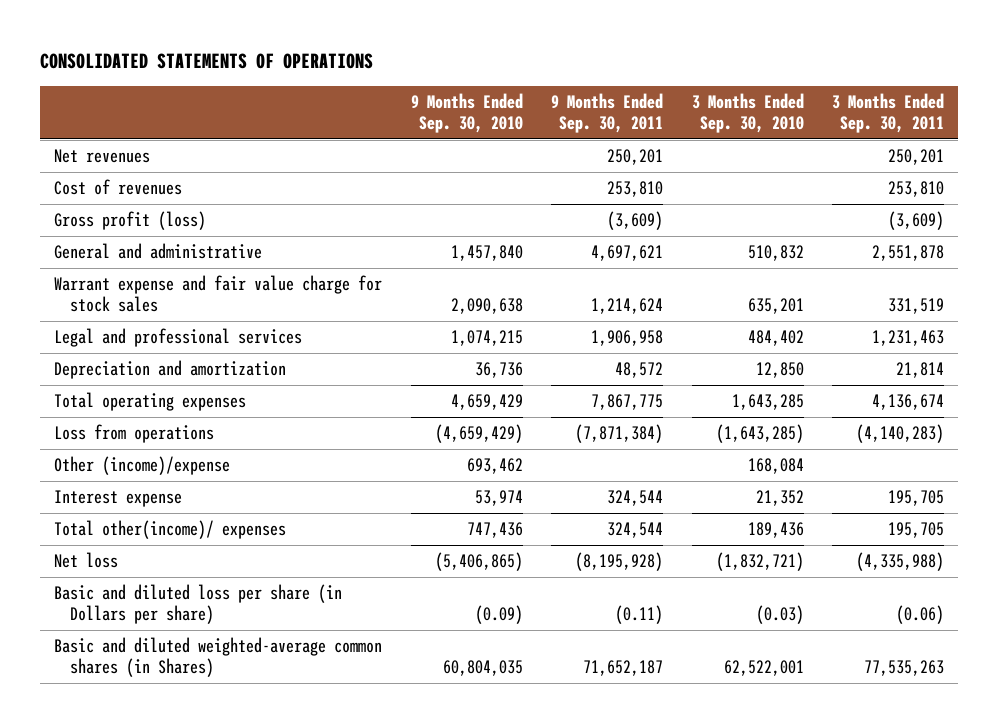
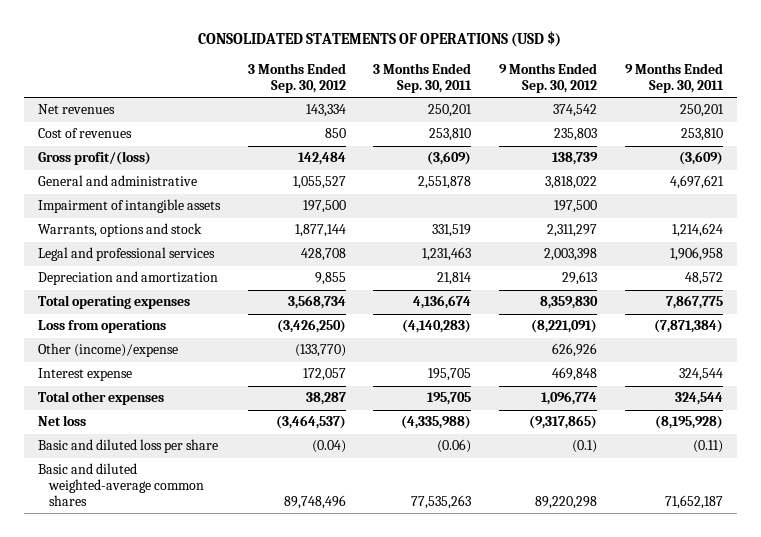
[39,52,373,69] CONSOLIDATED STATEMENTS OF OPERATIONS -> [198,31,562,48] CONSOLIDATED STATEMENTS OF OPERATIONS (USD $)
[410,93,523,134] 9 Months Ended Sep. 30, 2010 -> none
[691,93,804,134] 3 Months Ended Sep. 30, 2010 -> none
none -> [247,62,346,93] 3 Months Ended Sep. 30, 2012
none -> [499,62,598,93] 9 Months Ended Sep. 30, 2012
[54,211,207,231] Gross profit (loss) -> [37,151,151,166] Gross profit/(loss)
none -> [37,199,221,214] Impairment of intangible assets
[54,275,383,313] Warrant expense and fair value charge for stock sales -> [37,223,202,238] Warrants, options and stock
[54,520,287,540] Total other(income)/ expenses -> [37,391,164,406] Total other expenses
[54,584,343,625] Basic and diluted loss per share (in Dollars per share) -> [37,439,218,454] Basic and diluted loss per share
[54,637,383,678] Basic and diluted weighted-average common shares (in Shares) -> [37,463,205,506] Basic and diluted weighted-average common shares

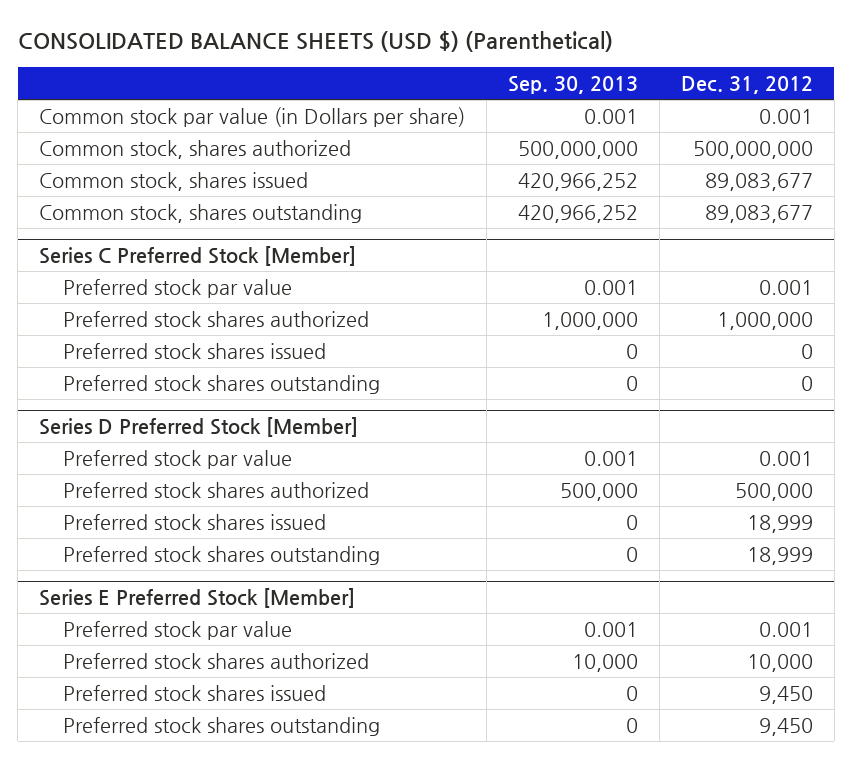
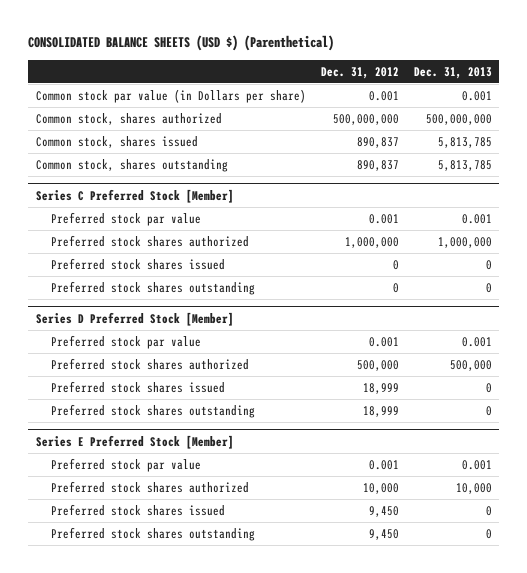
[508,75,639,94] Sep. 30, 2013 -> none
none -> [413,66,492,79] Dec. 31, 2013
[705,172,814,191] 89,083,677 -> [356,136,399,148] 890,837
[705,204,814,223] 89,083,677 -> [356,159,399,171] 890,837

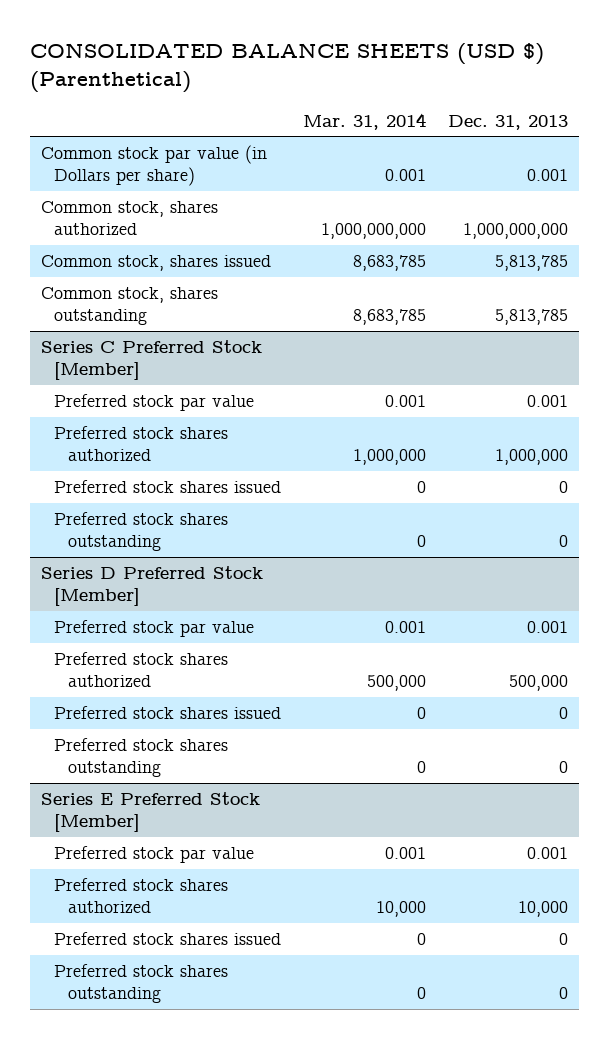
[320,66,399,79] Dec. 31, 2012 -> none
none -> [303,112,427,130] Mar. 31, 2014
[425,113,492,125] 500,000,000 -> [462,223,568,240] 1,000,000,000

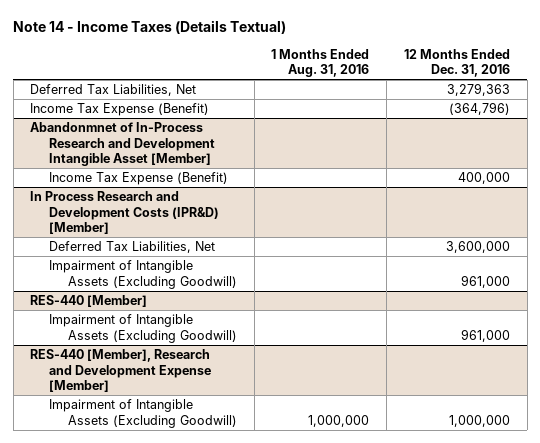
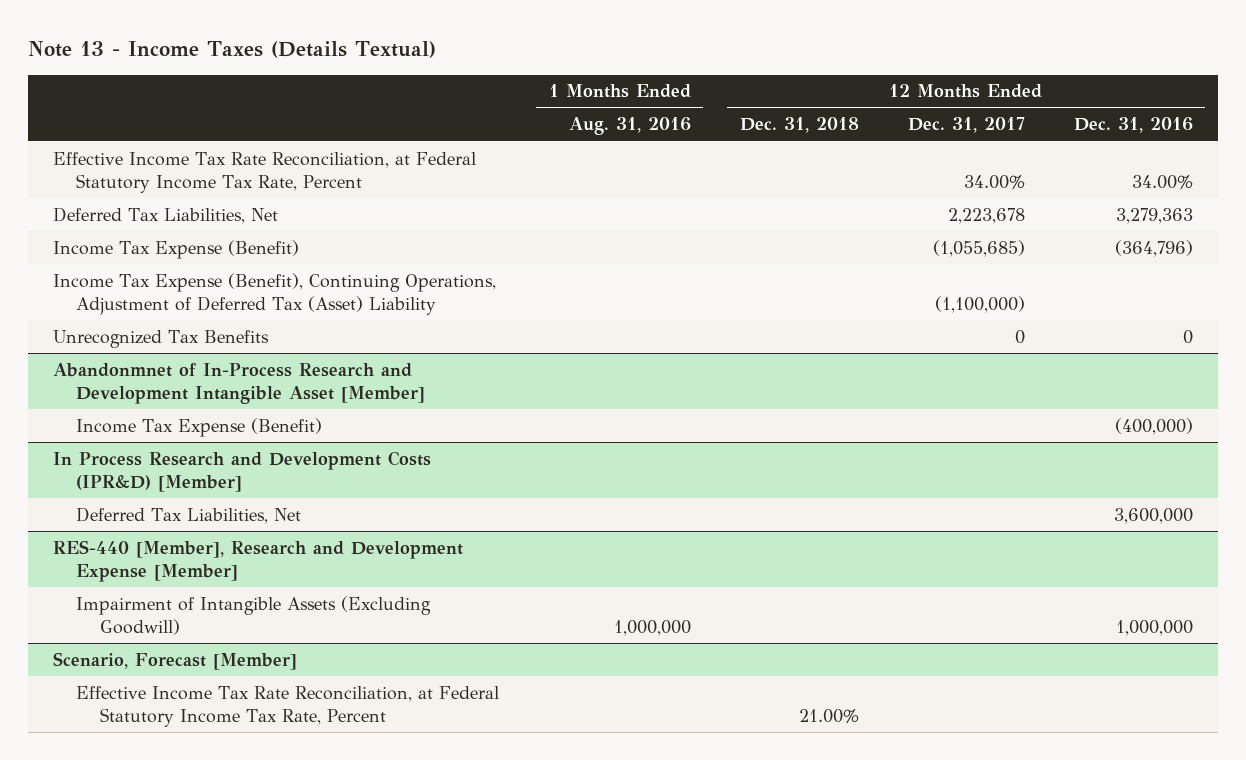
[13,20,287,35] Note 14 - Income Taxes (Details Textual) -> [28,41,437,59] Note 13 - Income Taxes (Details Textual)
none -> [739,117,859,134] Dec. 31, 2018
none -> [907,117,1025,134] Dec. 31, 2017
none -> [52,151,476,193] Effective Income Tax Rate Reconciliation, at Federal Statutory Income Tax Rate, Percent
none -> [52,272,496,315] Income Tax Expense (Benefit), Continuing Operations, Adjustment of Deferred Tax (Asset) Liability
none -> [52,329,269,348] Unrecognized Tax Benefits
[457,172,510,185] 400,000 -> [1115,417,1194,435] (400,000)
[49,260,237,289] Impairment of Intangible Assets (Excluding Goodwill) -> none
[30,295,148,308] RES-440 [Member] -> none
[49,314,237,343] Impairment of Intangible Assets (Excluding Goodwill) -> none
none -> [52,651,297,670] Scenario, Forecast [Member]
none -> [76,685,500,727] Effective Income Tax Rate Reconciliation, at Federal Statutory Income Tax Rate, Percent

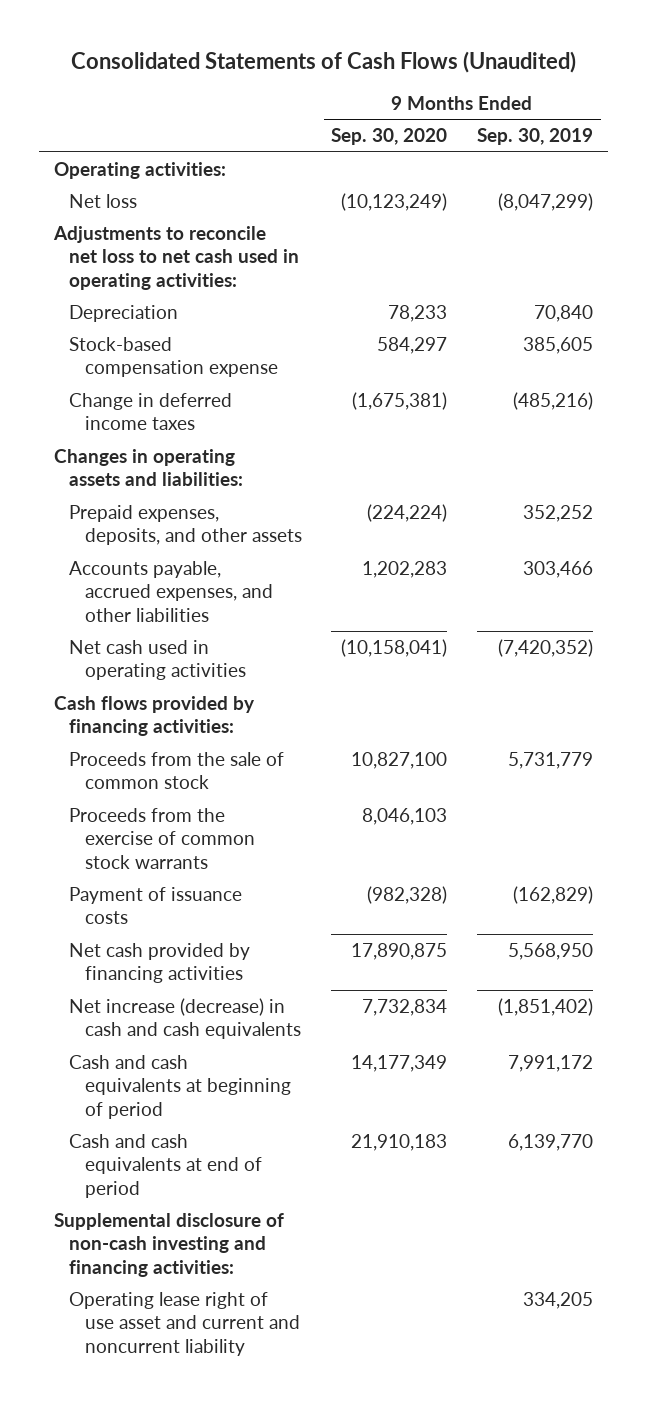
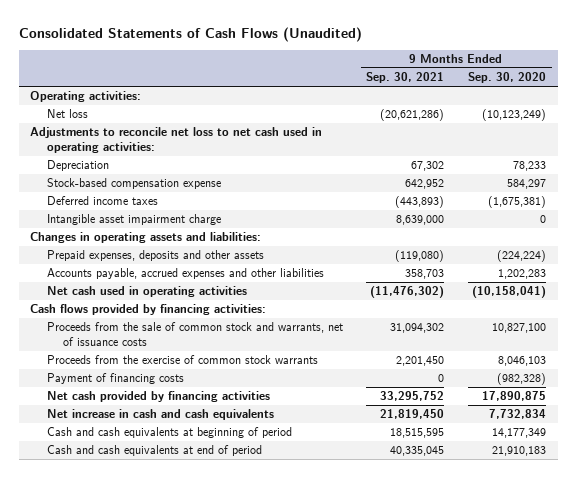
[477,128,594,146] Sep. 30, 2019 -> none
none -> [366,72,445,84] Sep. 30, 2021
[69,392,233,431] Change in deferred income taxes -> [46,196,158,206] Deferred income taxes
none -> [46,214,221,226] Intangible asset impairment charge
[69,504,302,546] Prepaid expenses, deposits, and other assets -> [46,250,264,262] Prepaid expenses, deposits and other assets
[69,560,273,622] Accounts payable, accrued expenses, and other liabilities -> [46,268,324,280] Accounts payable, accrued expenses and other liabilities
[69,751,285,790] Proceeds from the sale of common stock -> [46,322,343,347] Proceeds from the sale of common stock and warrants, net of issuance costs
[69,886,243,925] Payment of issuance costs -> [46,373,184,385] Payment of financing costs
[69,997,301,1040] Net increase (decrease) in cash and cash equivalents -> [46,409,274,421] Net increase in cash and cash equivalents
[54,1212,285,1277] Supplemental disclosure of non-cash investing and financing activities: -> none
[69,1291,300,1356] Operating lease right of use asset and current and noncurrent liability -> none

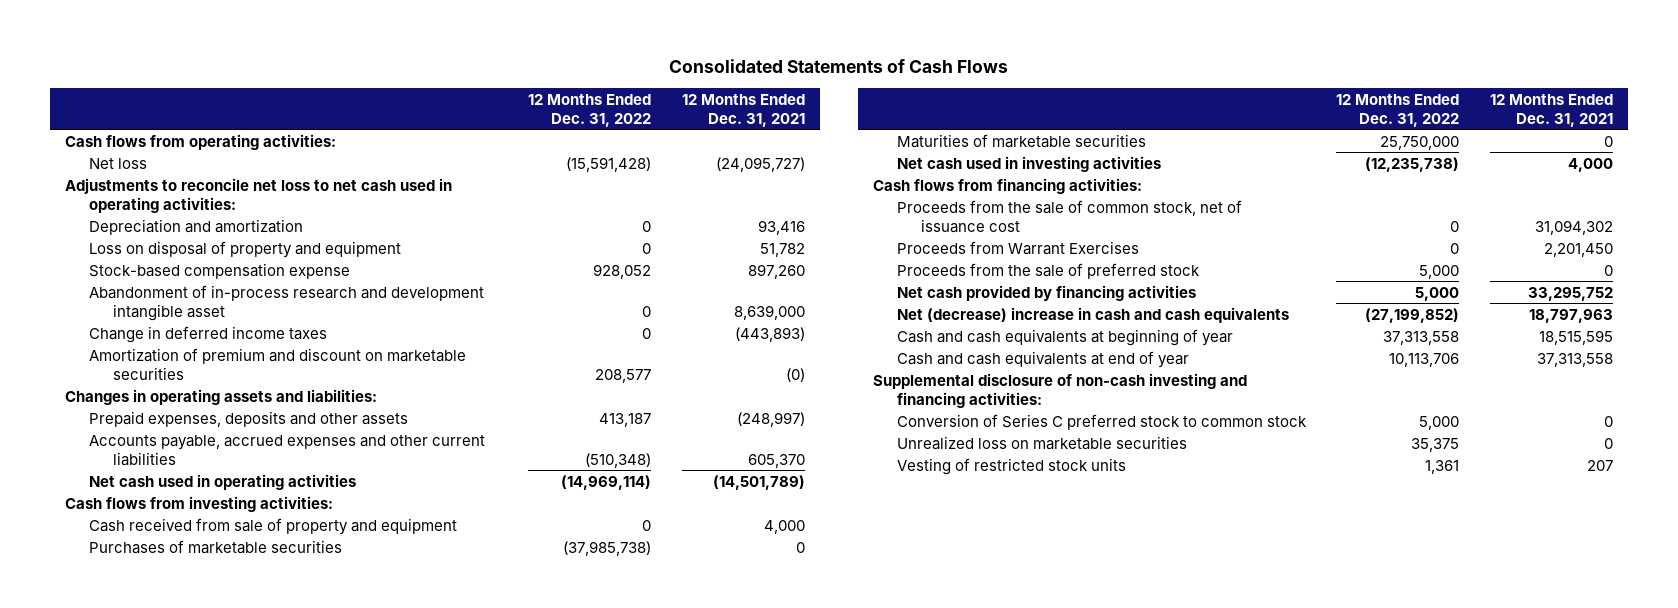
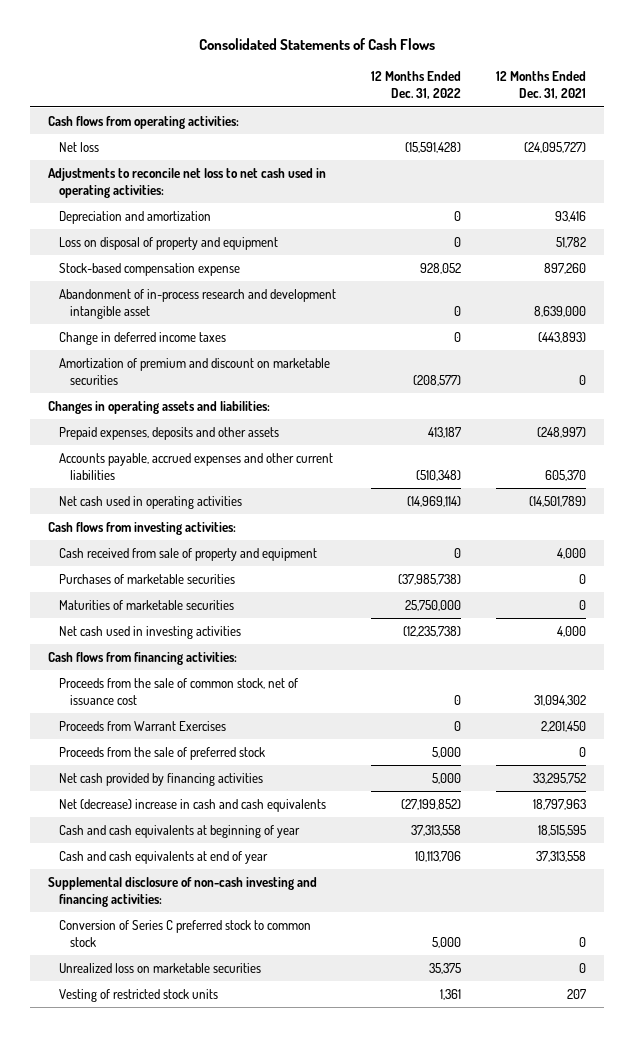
[595,368,652,383] 208,577 -> [413,374,462,386] (208,577)
[785,367,805,382] (0) -> [579,374,587,385] 0

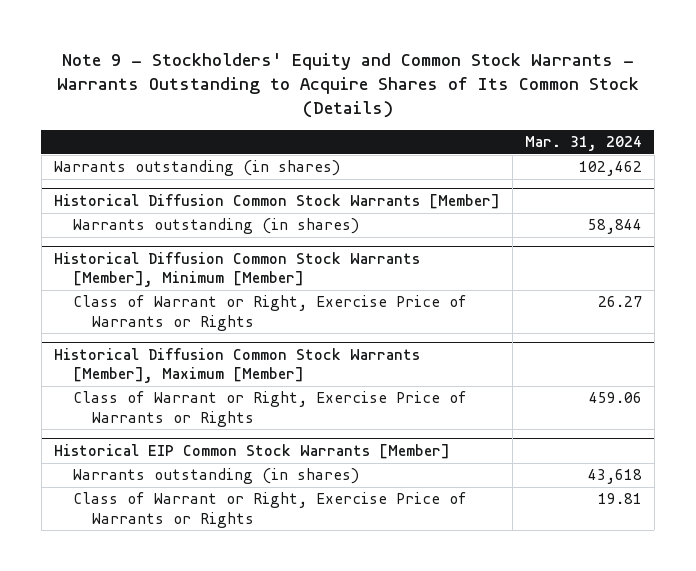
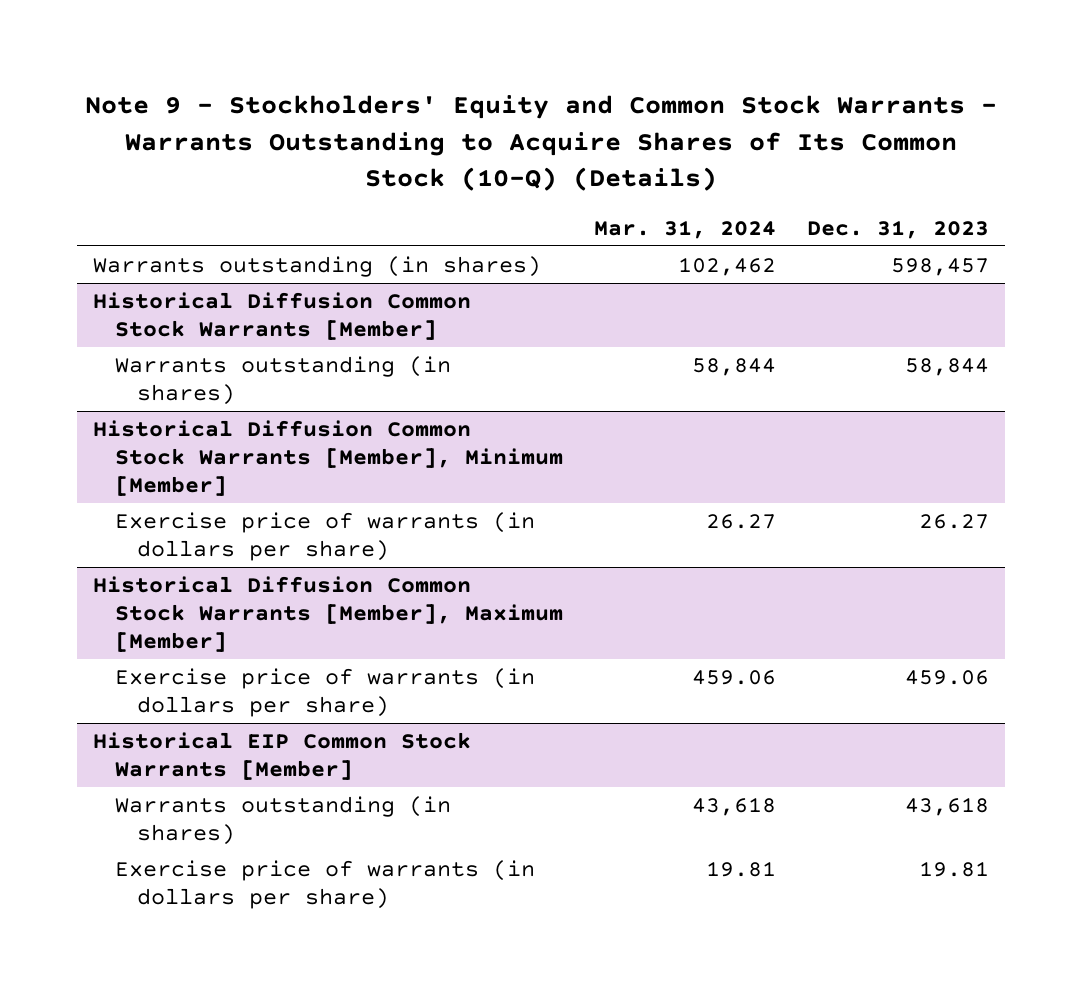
[56,52,639,119] Note 9 - Stockholders' Equity and Common Stock Warrants - Warrants Outstanding to Acquire Shares of Its Common Stock (Details) -> [84,95,997,192] Note 9 - Stockholders' Equity and Common Stock Warrants - Warrants Outstanding to Acquire Shares of Its Common Stock (10-Q) (Details)
none -> [807,219,990,239] Dec. 31, 2023
[72,295,467,331] Class of Warrant or Right, Exercise Price of Warrants or Rights -> [114,511,535,561] Exercise price of warrants (in dollars per share)
[72,391,467,427] Class of Warrant or Right, Exercise Price of Warrants or Rights -> [114,667,535,717] Exercise price of warrants (in dollars per share)
[72,492,467,528] Class of Warrant or Right, Exercise Price of Warrants or Rights -> [114,859,535,909] Exercise price of warrants (in dollars per share)

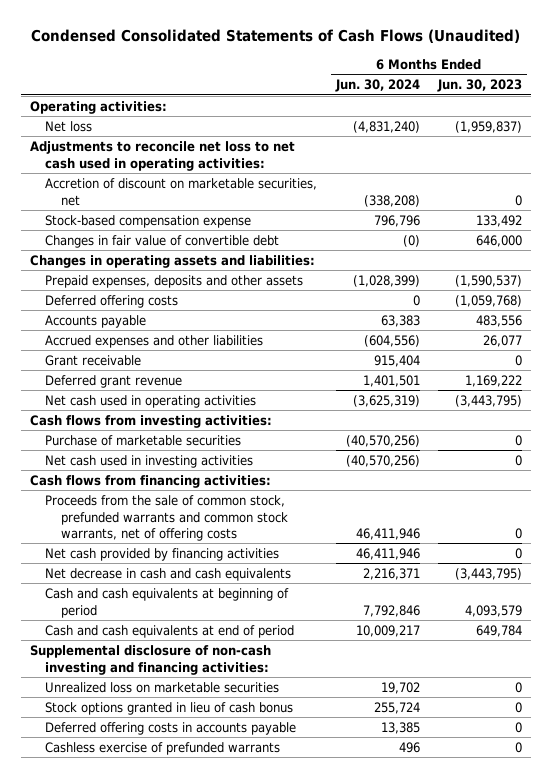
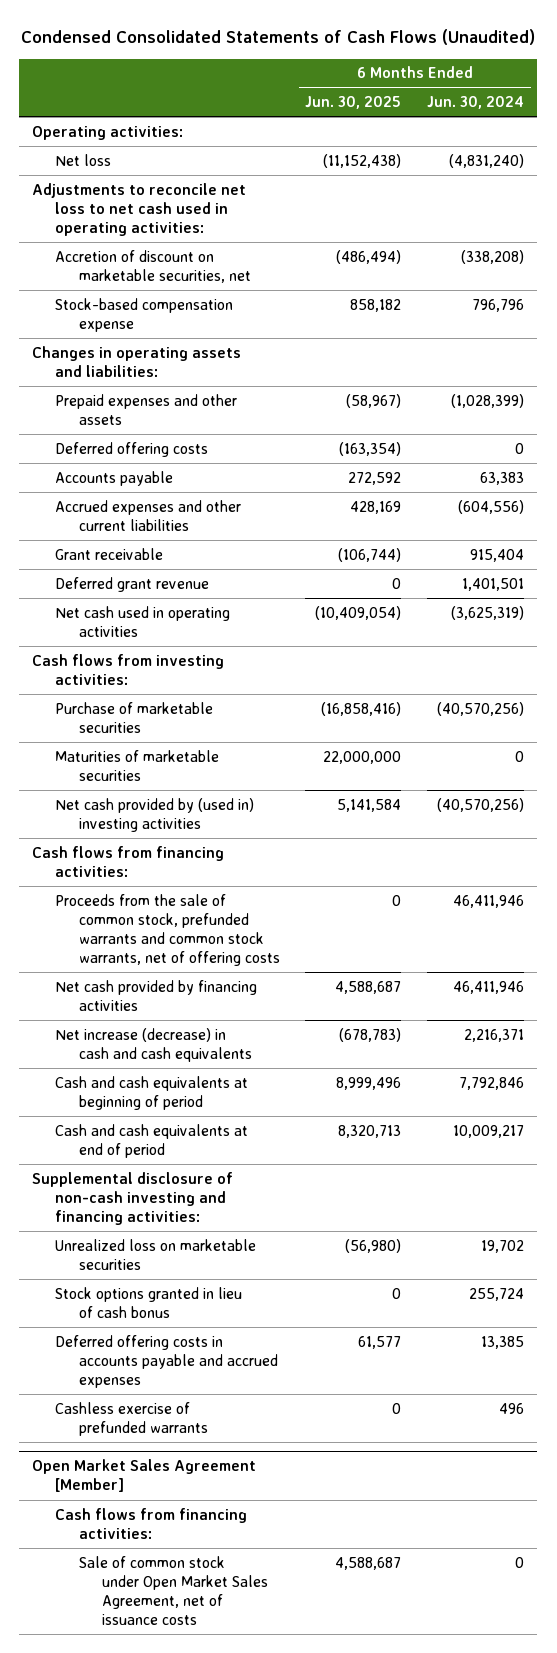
[436,79,522,93] Jun. 30, 2023 -> none
none -> [305,96,402,110] Jun. 30, 2025
[45,234,280,248] Changes in fair value of convertible debt -> none
[45,274,304,288] Prepaid expenses, deposits and other assets -> [55,393,238,425] Prepaid expenses and other assets
[45,334,264,348] Accrued expenses and other liabilities -> [55,499,242,531] Accrued expenses and other current liabilities
none -> [55,749,220,781] Maturities of marketable securities
[45,454,254,468] Net cash used in investing activities -> [55,797,255,832] Net cash provided by (used in) investing activities
[45,567,292,581] Net decrease in cash and cash equivalents -> [55,1027,252,1062] Net increase (decrease) in cash and cash equivalents
[45,721,297,735] Deferred offering costs in accounts payable -> [55,1334,278,1389] Deferred offering costs in accounts payable and accrued expenses
none -> [32,1459,257,1493] Open Market Sales Agreement [Member]
none -> [55,1507,248,1539] Cash flows from financing activities:
none -> [78,1555,268,1626] Sale of common stock under Open Market Sales Agreement, net of issuance costs

